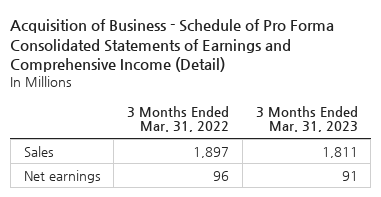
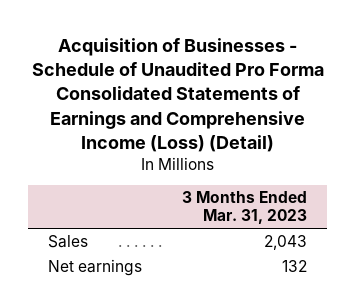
[10,18,335,73] Acquisition of Business - Schedule of Pro Forma Consolidated Statements of Earnings and Comprehensive Income (Detail) -> [31,38,324,152] Acquisition of Businesses - Schedule of Unaudited Pro Forma Consolidated Statements of Earnings and Comprehensive Income (Loss) (Detail)
[127,105,230,133] 3 Months Ended Mar. 31, 2022 -> none
[321,146,358,158] 1,811 -> [264,235,308,251] 2,043
[341,170,358,181] 91 -> [282,260,308,273] 132

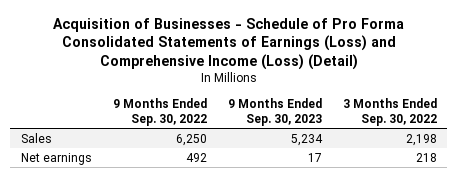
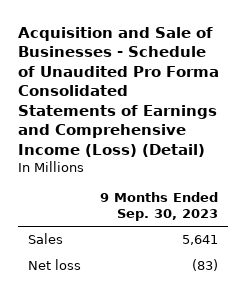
[52,17,404,70] Acquisition of Businesses - Schedule of Pro Forma Consolidated Statements of Earnings (Loss) and Comprehensive Income (Loss) (Detail) -> [18,26,220,157] Acquisition and Sale of Businesses - Schedule of Unaudited Pro Forma Consolidated Statements of Earnings and Comprehensive Income (Loss) (Detail)
[112,97,207,126] 9 Months Ended Sep. 30, 2022 -> none
[342,97,437,126] 3 Months Ended Sep. 30, 2022 -> none
[290,133,323,146] 5,234 -> [182,235,219,246] 5,641
[20,152,92,165] Net earnings -> [27,259,81,271] Net loss
[307,152,322,162] 17 -> [192,259,219,272] (83)

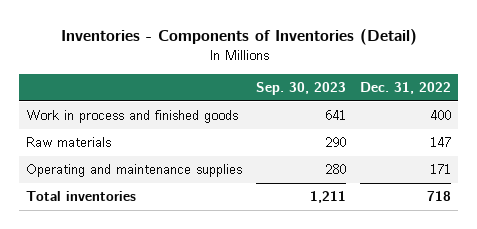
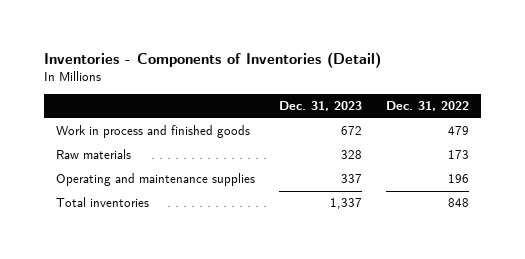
[256,82,347,96] Sep. 30, 2023 -> none
none -> [278,101,362,112] Dec. 31, 2023
[430,110,452,121] 400 -> [447,126,469,136] 479
[430,137,452,148] 147 -> [447,150,469,160] 173
[430,164,452,175] 171 -> [447,174,469,184] 196
[427,191,452,202] 718 -> [447,198,469,208] 848

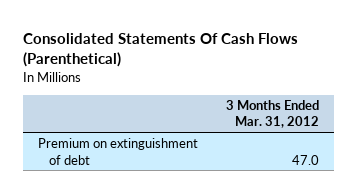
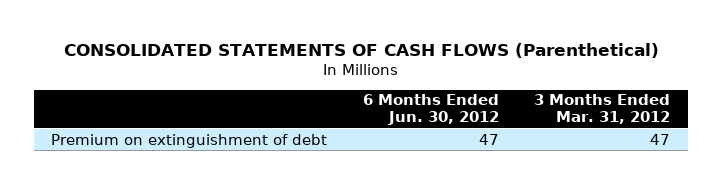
[23,32,299,67] Consolidated Statements Of Cash Flows (Parenthetical) -> [63,42,659,58] CONSOLIDATED STATEMENTS OF CASH FLOWS (Parenthetical)
none -> [362,94,499,126] 6 Months Ended Jun. 30, 2012
[292,154,320,165] 47.0 -> [650,133,671,145] 47

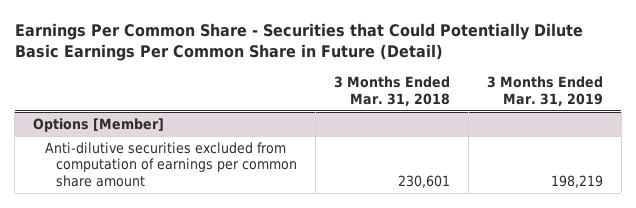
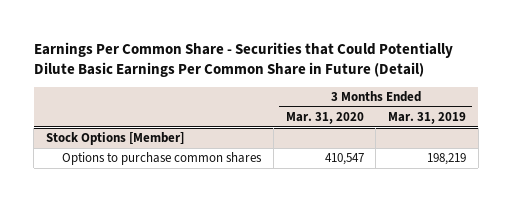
[334,76,451,106] 3 Months Ended Mar. 31, 2018 -> none
none -> [285,111,364,124] Mar. 31, 2020
[33,117,165,132] Options [Member] -> [46,132,185,146] Stock Options [Member]
[44,141,298,187] Anti-dilutive securities excluded from computation of earnings per common share amount -> [61,152,262,166] Options to purchase common shares

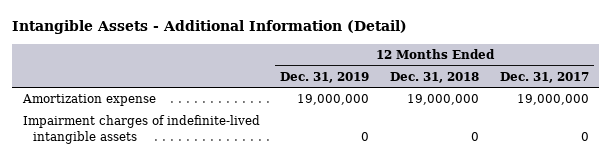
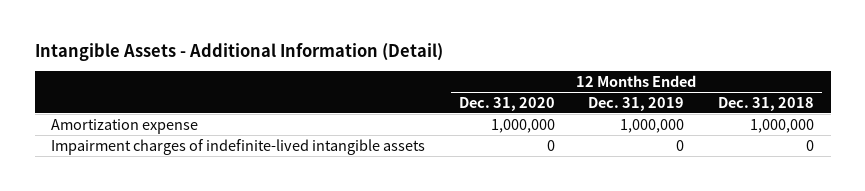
[499,71,589,83] Dec. 31, 2017 -> none
none -> [458,96,555,111] Dec. 31, 2020
[297,94,370,106] 19,000,000 -> [620,118,685,133] 1,000,000
[407,94,480,106] 19,000,000 -> [750,118,815,133] 1,000,000

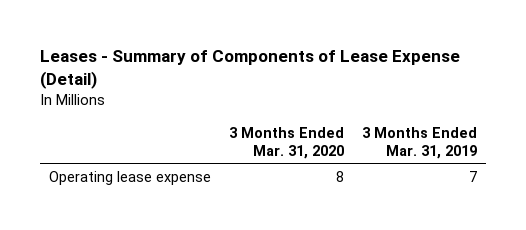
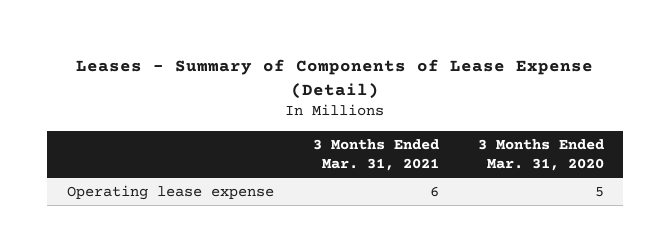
[362,126,478,159] 3 Months Ended Mar. 31, 2019 -> none
none -> [312,138,439,172] 3 Months Ended Mar. 31, 2021
[335,171,344,183] 8 -> [594,187,604,198] 5

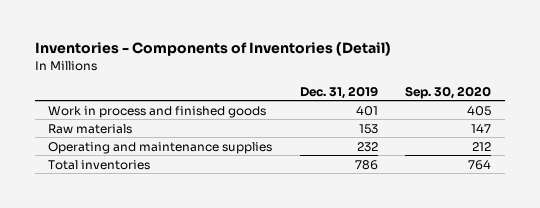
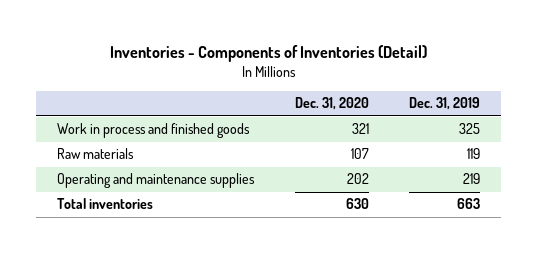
[405,85,492,99] Sep. 30, 2020 -> none
none -> [294,97,369,111] Dec. 31, 2020
[355,105,378,116] 401 -> [459,123,481,135] 325
[358,123,378,134] 153 -> [467,148,481,160] 119
[356,141,378,152] 232 -> [463,173,481,185] 219
[354,159,378,170] 786 -> [457,198,481,210] 663

